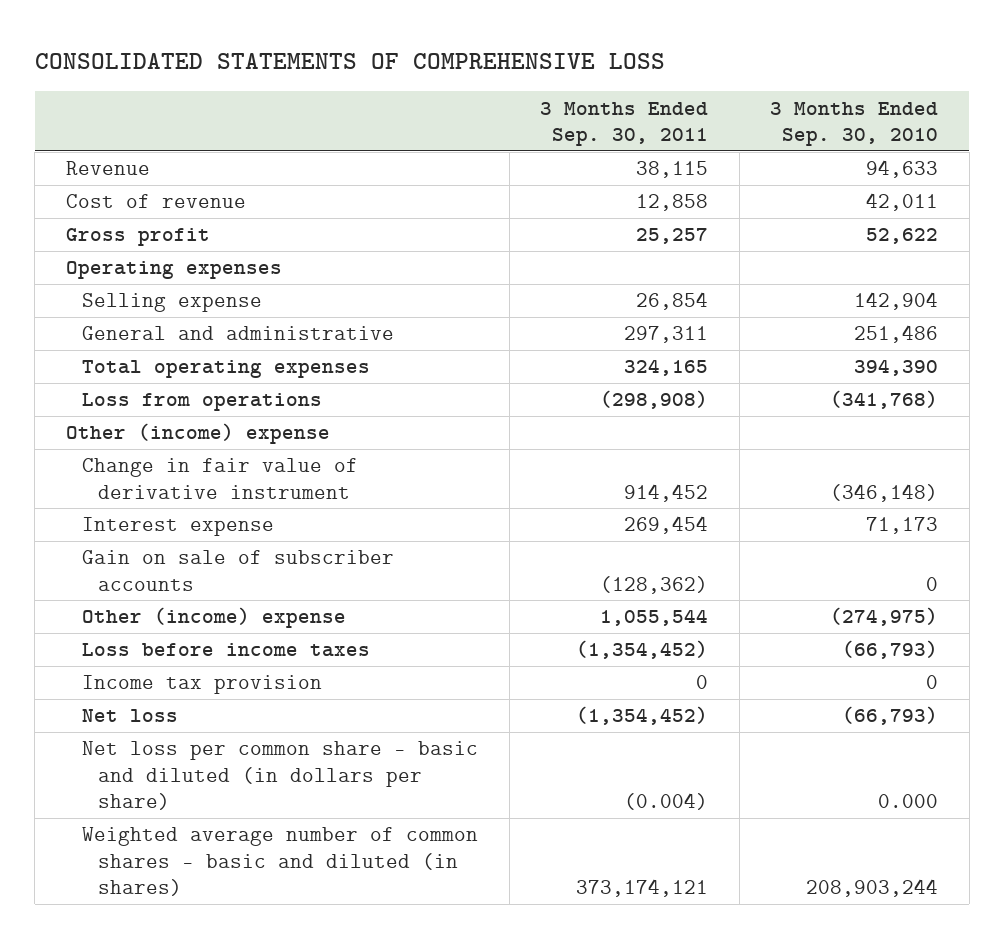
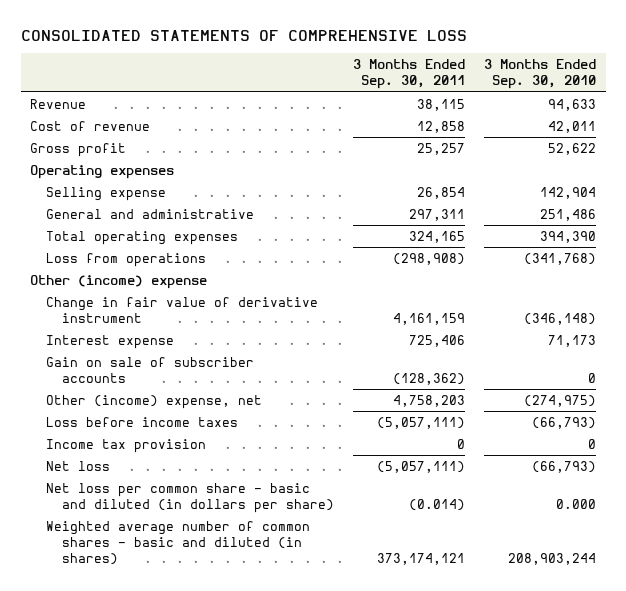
[624,483,709,502] 914,452 -> [393,313,466,326] 4,161,159
[624,516,709,535] 269,454 -> [409,334,466,347] 725,406
[81,607,346,629] Other (income) expense -> [46,394,263,409] Other (income) expense, net
[600,609,709,627] 1,055,544 -> [393,394,466,407] 4,758,203
[576,640,709,660] (1,354,452) -> [377,416,466,429] (5,057,111)
[576,706,709,726] (1,354,452) -> [377,460,466,473] (5,057,111)
[624,793,709,811] (0.004) -> [409,499,466,512] (0.014)

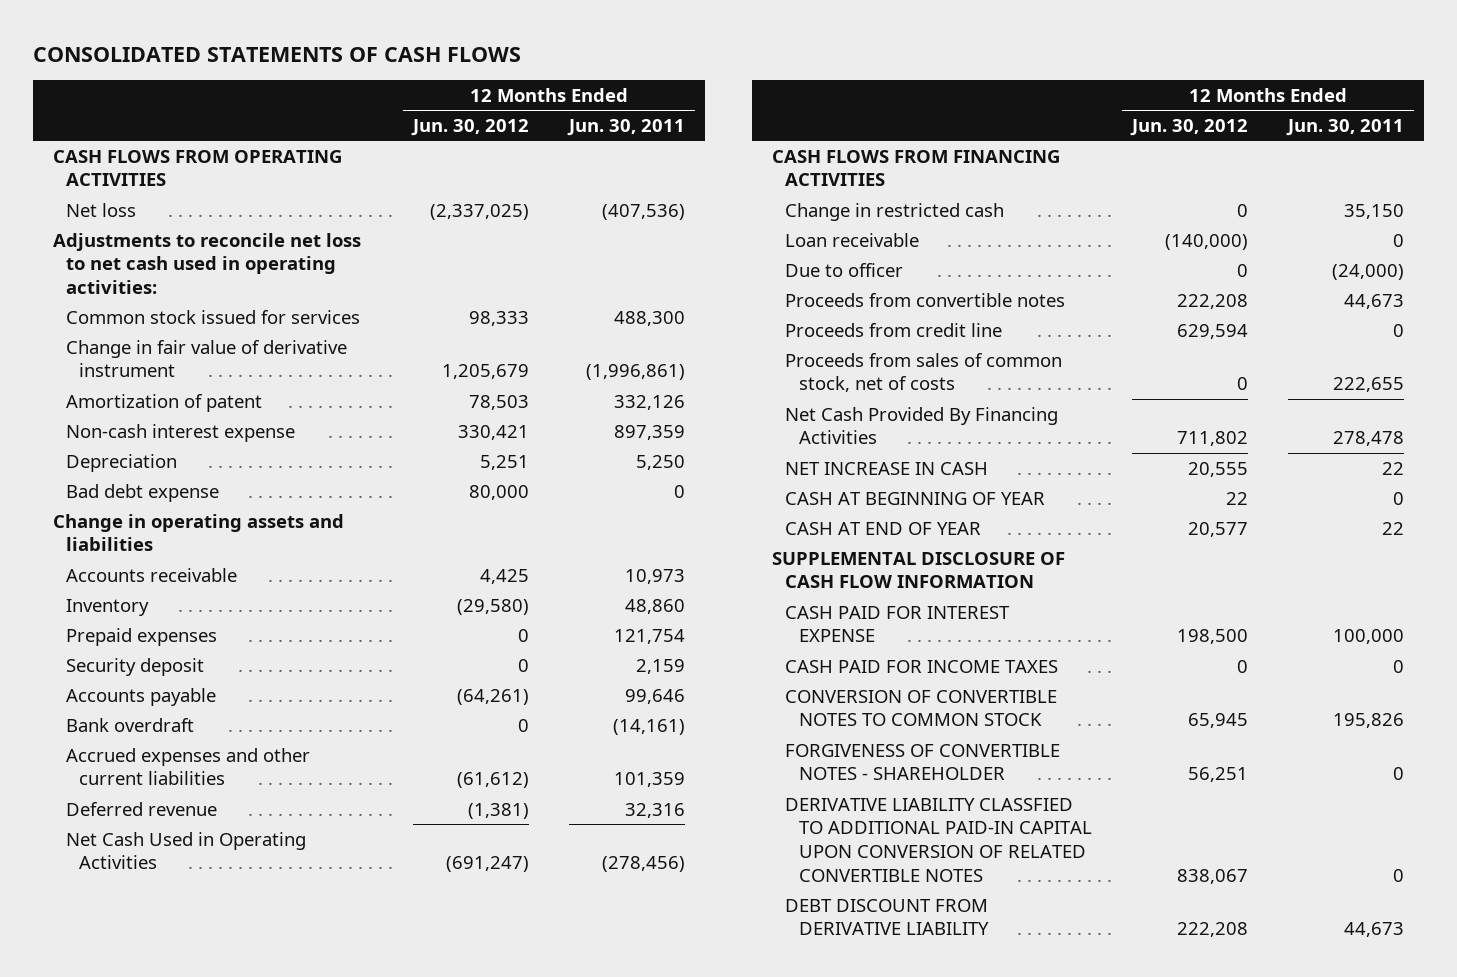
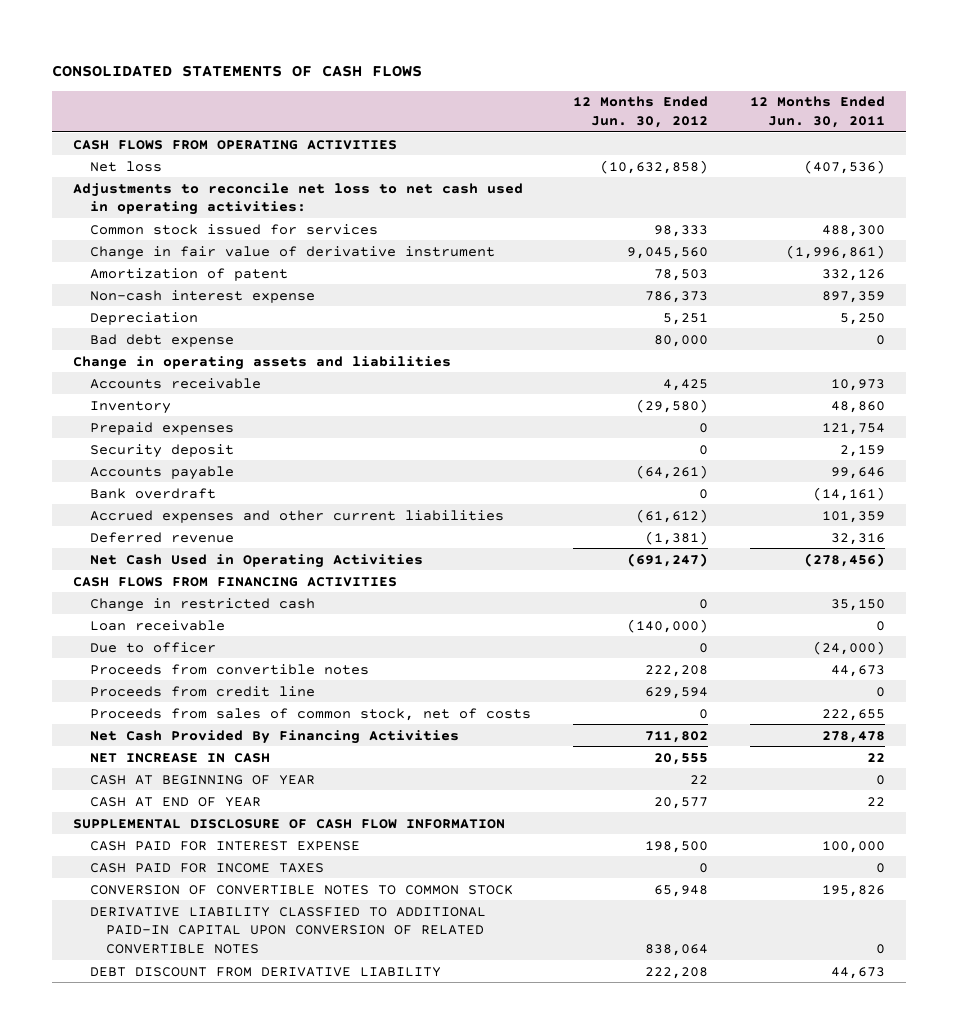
[429,203,529,220] (2,337,025) -> [599,159,708,174] (10,632,858)
[441,364,529,380] 1,205,679 -> [626,246,708,259] 9,045,560
[457,424,529,440] 330,421 -> [644,290,708,303] 786,373
[785,743,1061,781] FORGIVENESS OF CONVERTIBLE NOTES - SHAREHOLDER -> none
[1187,713,1248,729] 65,945 -> [653,884,708,897] 65,948
[1176,868,1248,884] 838,067 -> [644,944,708,957] 838,064

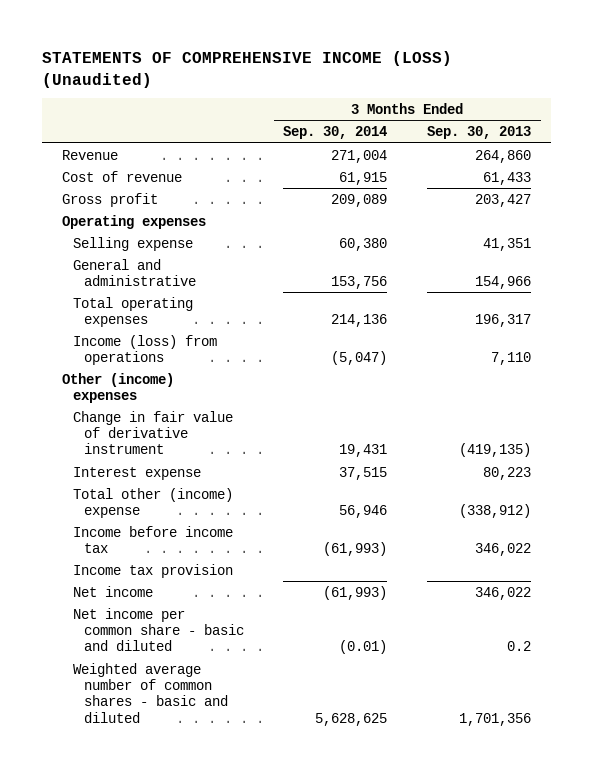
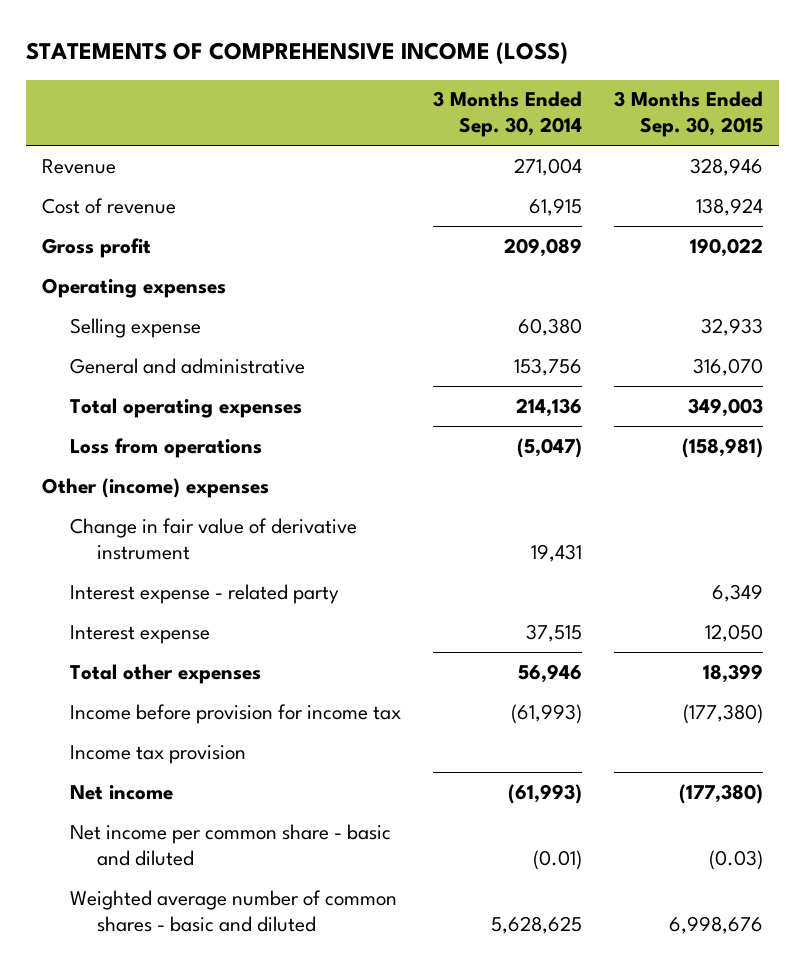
[41,51,452,88] STATEMENTS OF COMPREHENSIVE INCOME (LOSS) (Unaudited) -> [26,41,569,64] STATEMENTS OF COMPREHENSIVE INCOME (LOSS)
[427,126,532,140] Sep. 30, 2013 -> none
none -> [614,91,764,138] 3 Months Ended Sep. 30, 2015
[72,334,217,365] Income (loss) from operations -> [69,437,262,458] Loss from operations
none -> [69,583,339,604] Interest expense - related party
[72,487,233,518] Total other (income) expense -> [69,663,261,684] Total other expenses
[72,525,233,553] Income before income tax -> [69,703,401,724] Income before provision for income tax

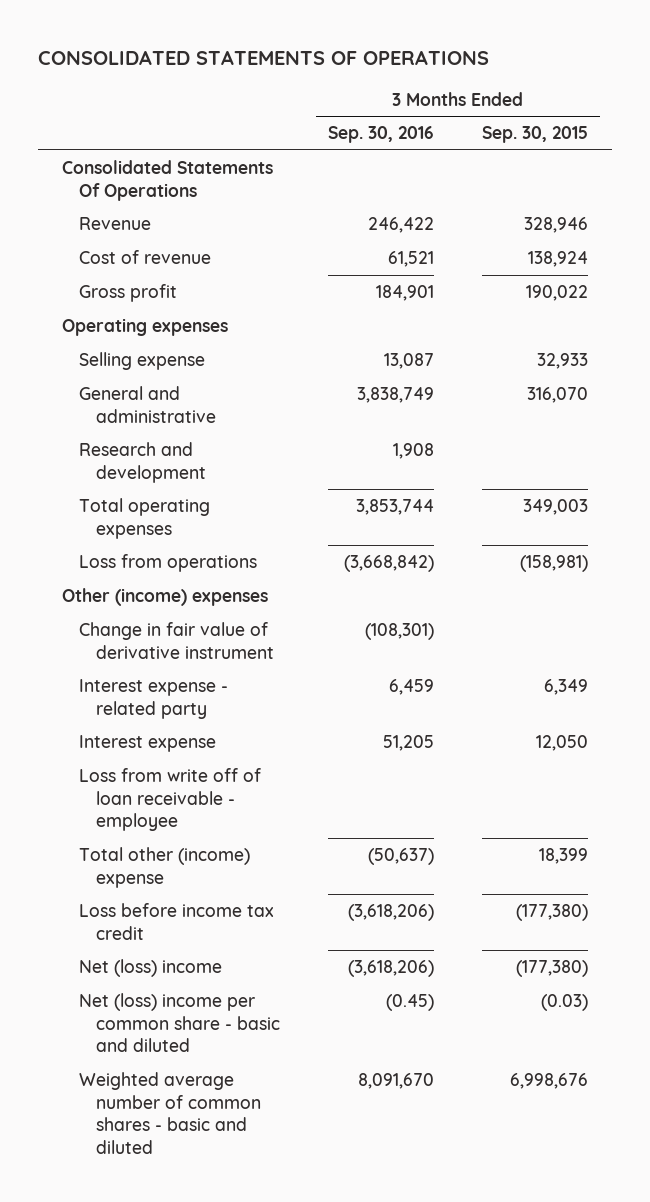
[26,41,569,64] STATEMENTS OF COMPREHENSIVE INCOME (LOSS) -> [38,50,490,66] CONSOLIDATED STATEMENTS OF OPERATIONS
[433,91,583,138] 3 Months Ended Sep. 30, 2014 -> none
none -> [328,126,435,144] Sep. 30, 2016
none -> [62,159,274,201] Consolidated Statements Of Operations
none -> [79,441,207,483] Research and development
[69,744,246,764] Income tax provision -> none
none -> [79,767,262,832] Loss from write off of loan receivable - employee
[69,663,261,684] Total other expenses -> [79,846,251,888] Total other (income) expense
[69,703,401,724] Income before provision for income tax -> [79,902,275,940] Loss before income tax credit
[69,784,173,800] Net income -> [79,958,223,977] Net (loss) income
[69,823,391,866] Net income per common share - basic and diluted -> [79,992,281,1053] Net (loss) income per common share - basic and diluted

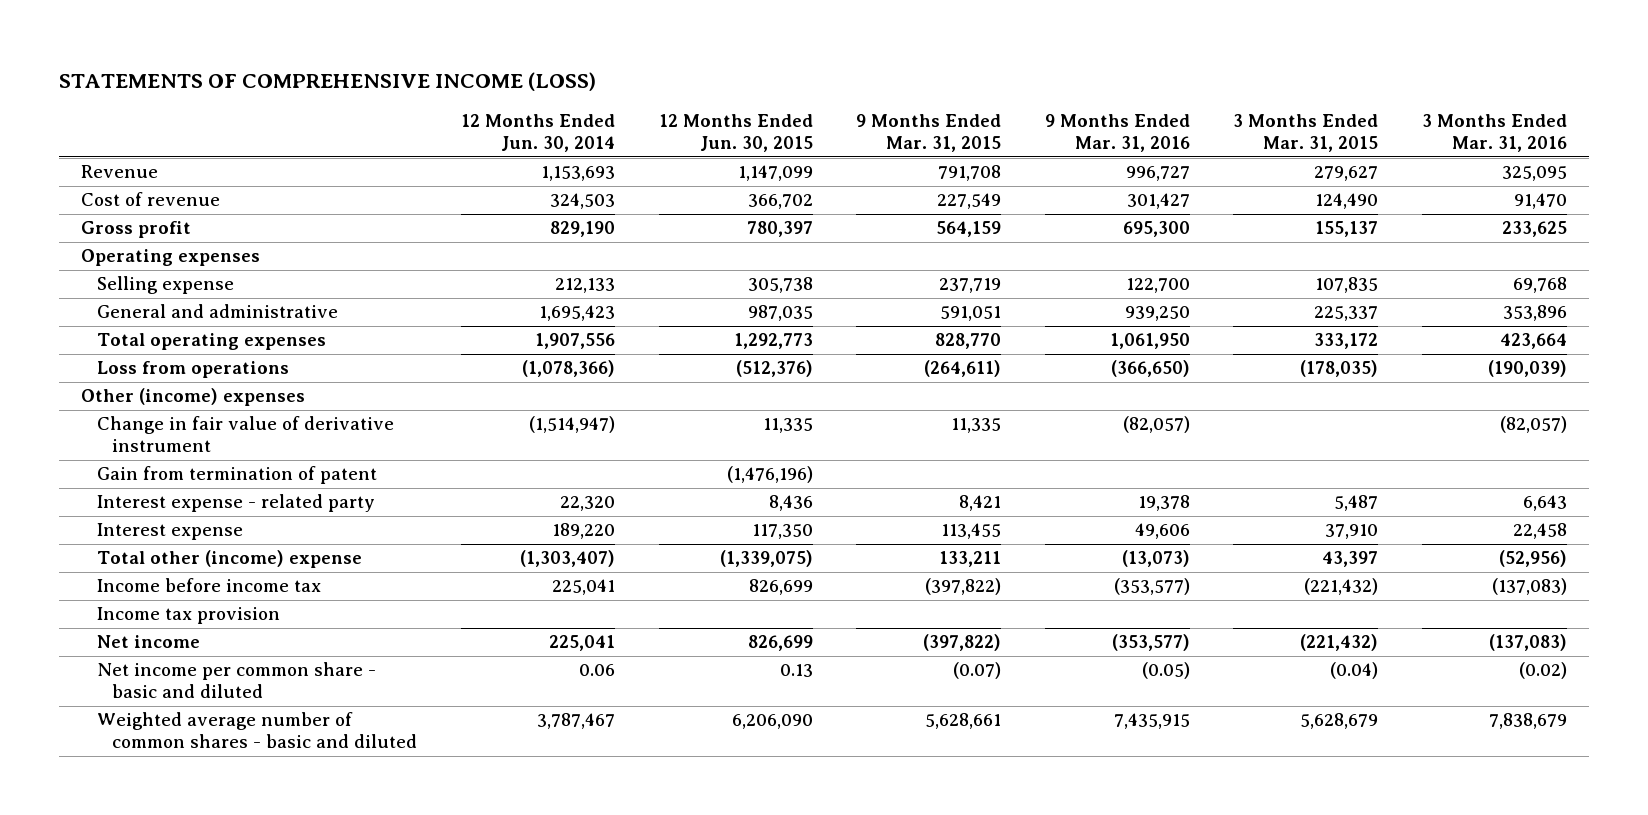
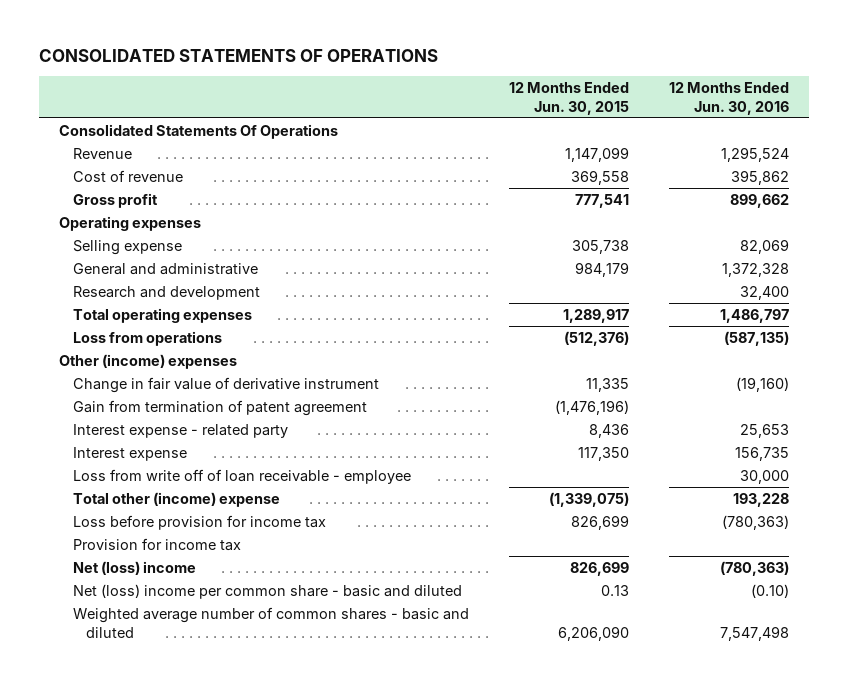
[59,72,597,92] STATEMENTS OF COMPREHENSIVE INCOME (LOSS) -> [38,48,438,62] CONSOLIDATED STATEMENTS OF OPERATIONS
[460,114,615,153] 12 Months Ended Jun. 30, 2014 -> none
[856,114,1002,153] 9 Months Ended Mar. 31, 2015 -> none
[1044,114,1190,153] 9 Months Ended Mar. 31, 2016 -> none
[1233,114,1379,153] 3 Months Ended Mar. 31, 2015 -> none
[1421,114,1567,153] 3 Months Ended Mar. 31, 2016 -> none
none -> [669,81,790,115] 12 Months Ended Jun. 30, 2016
none -> [58,123,338,139] Consolidated Statements Of Operations
[747,194,813,210] 366,702 -> [570,169,629,185] 369,558
[746,221,813,238] 780,397 -> [574,193,629,208] 777,541
[747,305,813,322] 987,035 -> [574,261,629,277] 984,179
none -> [72,285,260,300] Research and development
[733,333,813,350] 1,292,773 -> [562,308,629,323] 1,289,917
[96,466,377,485] Gain from termination of patent -> [72,399,367,416] Gain from termination of patent agreement
none -> [72,468,411,484] Loss from write off of loan receivable - employee
[96,578,321,593] Income before income tax -> [72,514,326,530] Loss before provision for income tax
[96,607,280,625] Income tax provision -> [72,537,241,551] Provision for income tax
[96,635,200,649] Net income -> [72,560,196,575] Net (loss) income
[96,662,376,699] Net income per common share - basic and diluted -> [72,583,462,599] Net (loss) income per common share - basic and diluted

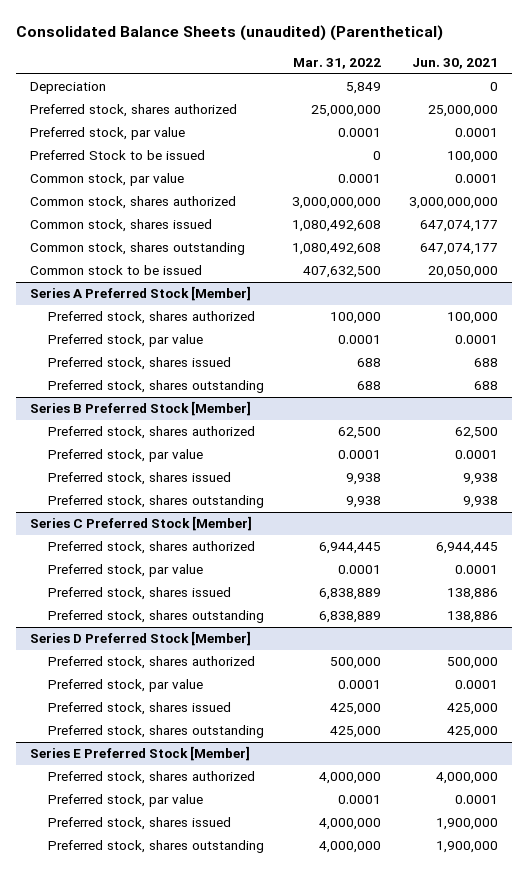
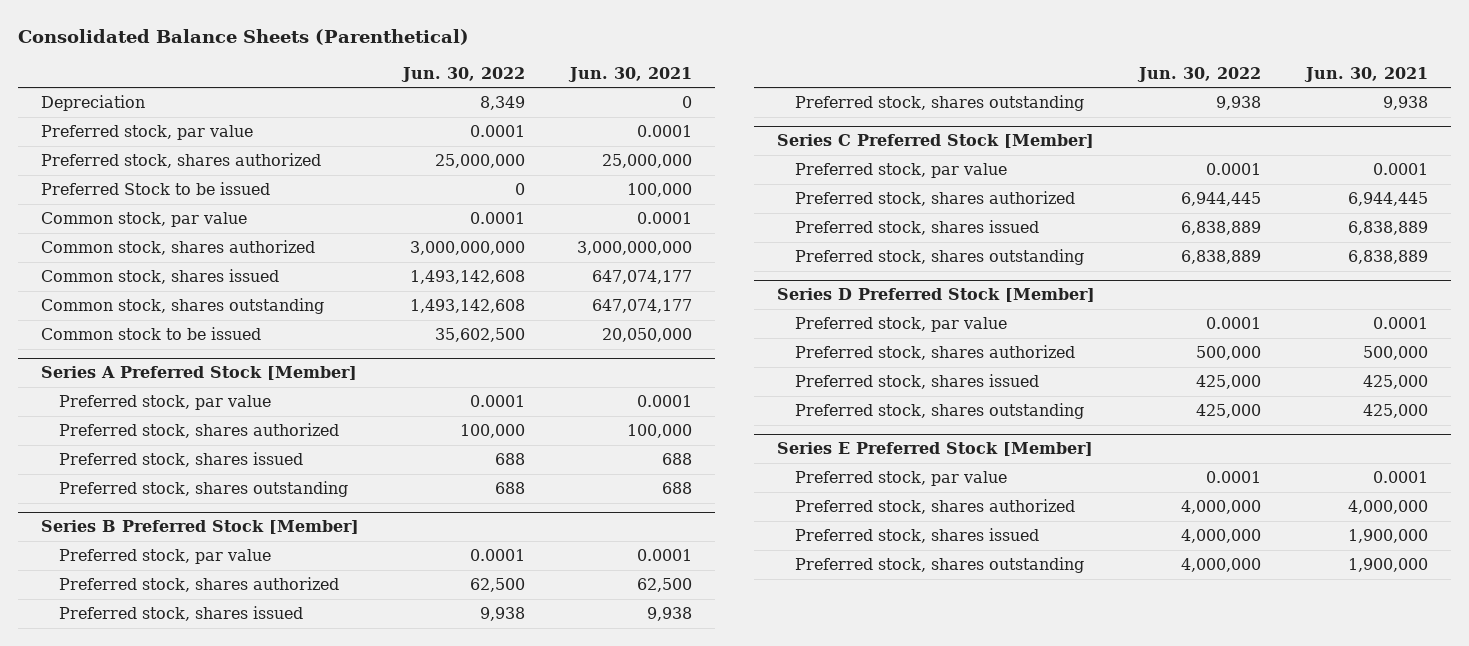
[16,25,444,42] Consolidated Balance Sheets (unaudited) (Parenthetical) -> [18,28,470,45] Consolidated Balance Sheets (Parenthetical)
[293,58,382,70] Mar. 31, 2022 -> none
none -> [401,66,526,82] Jun. 30, 2022
[30,104,238,118] Preferred stock, shares authorized -> [40,153,321,169] Preferred stock, shares authorized
[47,311,255,325] Preferred stock, shares authorized -> [58,423,339,439] Preferred stock, shares authorized
[47,426,255,440] Preferred stock, shares authorized -> [58,577,339,593] Preferred stock, shares authorized
[47,541,255,555] Preferred stock, shares authorized -> [794,191,1075,207] Preferred stock, shares authorized
[447,588,499,601] 138,886 -> [1348,221,1429,236] 6,838,889
[447,611,499,624] 138,886 -> [1348,250,1429,265] 6,838,889
[47,656,255,670] Preferred stock, shares authorized -> [794,345,1075,361] Preferred stock, shares authorized
[47,771,255,785] Preferred stock, shares authorized -> [794,499,1075,515] Preferred stock, shares authorized

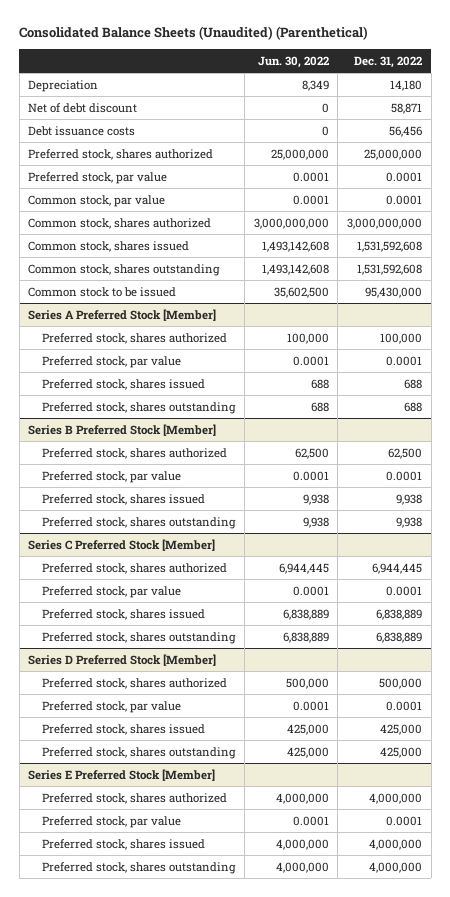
[18,28,470,45] Consolidated Balance Sheets (Parenthetical) -> [19,26,369,41] Consolidated Balance Sheets (Unaudited) (Parenthetical)
[568,66,693,82] Jun. 30, 2021 -> none
none -> [353,55,422,68] Dec. 31, 2022
none -> [28,102,138,113] Net of debt discount
none -> [28,125,136,136] Debt issuance costs
[40,182,270,196] Preferred Stock to be issued -> none
[40,125,253,141] Preferred stock, par value -> [28,171,168,184] Preferred stock, par value
[58,395,271,411] Preferred stock, par value -> [42,355,182,368] Preferred stock, par value
[58,549,271,565] Preferred stock, par value -> [42,470,182,483] Preferred stock, par value
[794,163,1007,179] Preferred stock, par value -> [42,585,182,598] Preferred stock, par value
[794,317,1007,333] Preferred stock, par value -> [42,700,182,713] Preferred stock, par value
[794,471,1007,487] Preferred stock, par value -> [42,815,182,828] Preferred stock, par value

